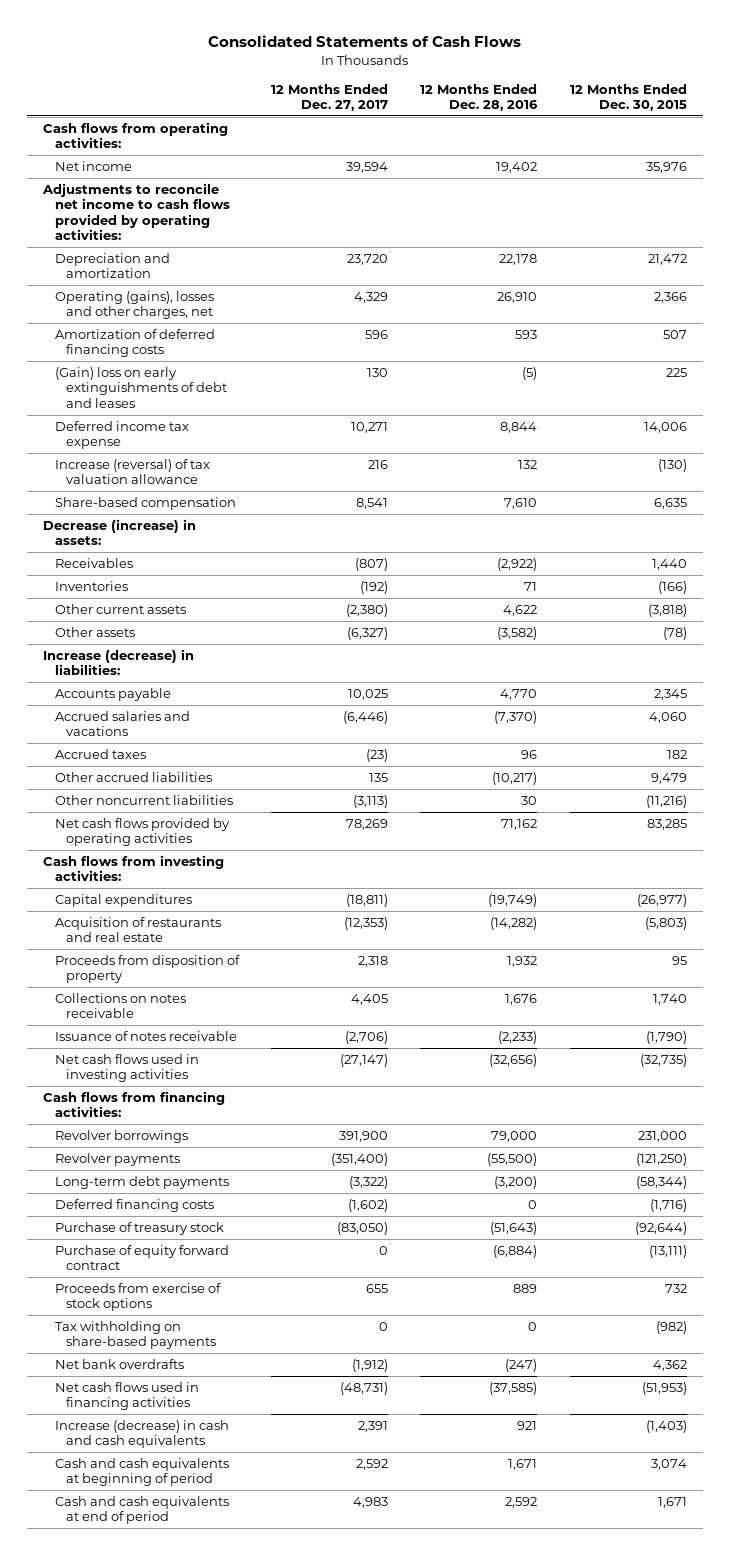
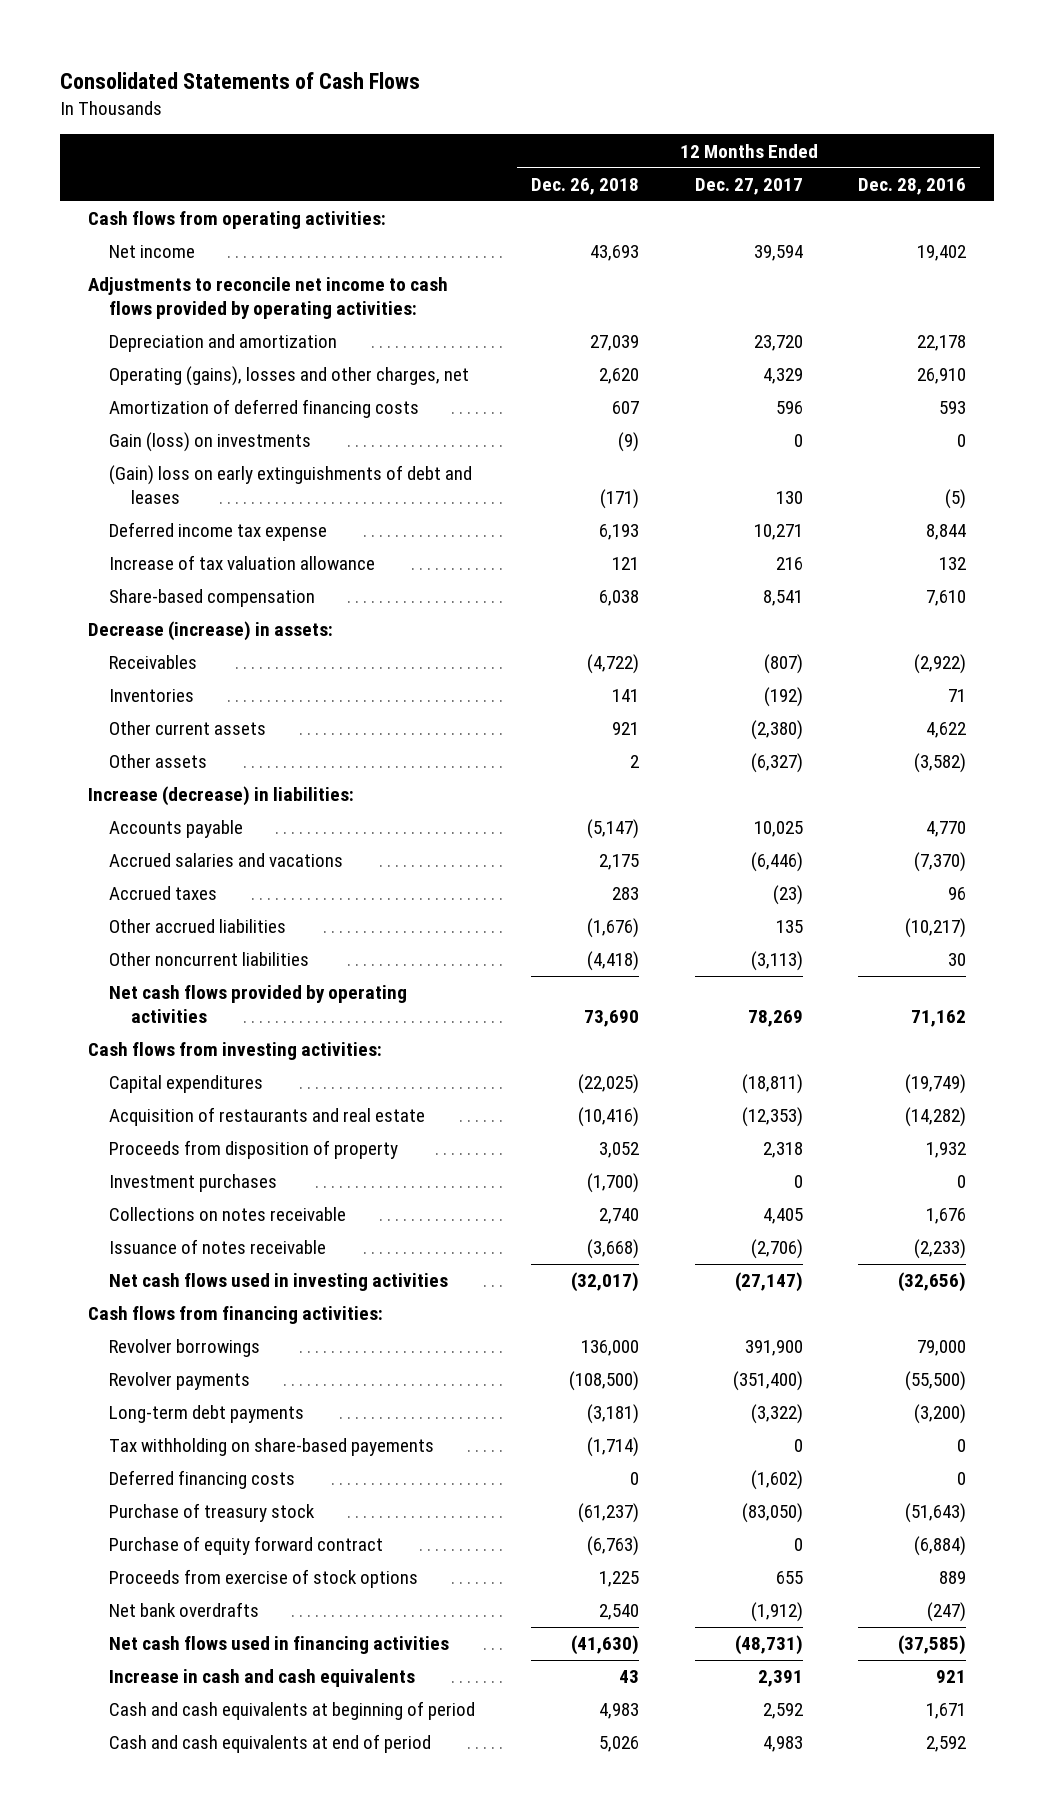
[569,83,687,112] 12 Months Ended Dec. 30, 2015 -> none
none -> [531,177,640,195] Dec. 26, 2018
none -> [109,432,312,453] Gain (loss) on investments
[54,458,210,485] Increase (reversal) of tax valuation allowance -> [109,555,376,571] Increase of tax valuation allowance
none -> [109,1174,278,1193] Investment purchases
none -> [109,1438,435,1457] Tax withholding on share-based payements
[54,1320,217,1350] Tax withholding on share-based payments -> none
[54,1419,229,1449] Increase (decrease) in cash and cash equivalents -> [109,1669,416,1688] Increase in cash and cash equivalents

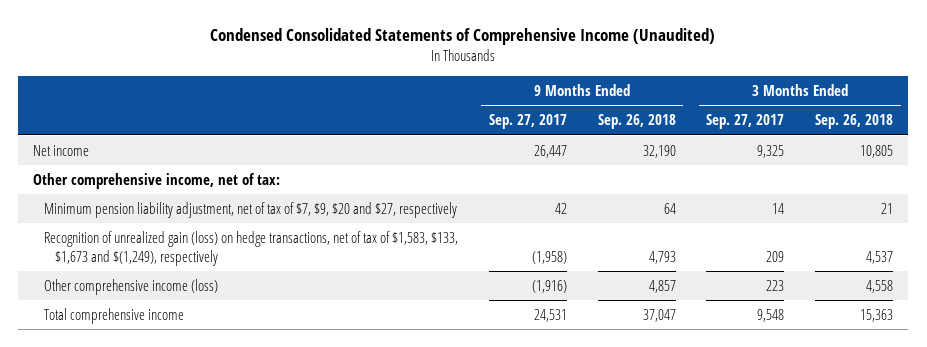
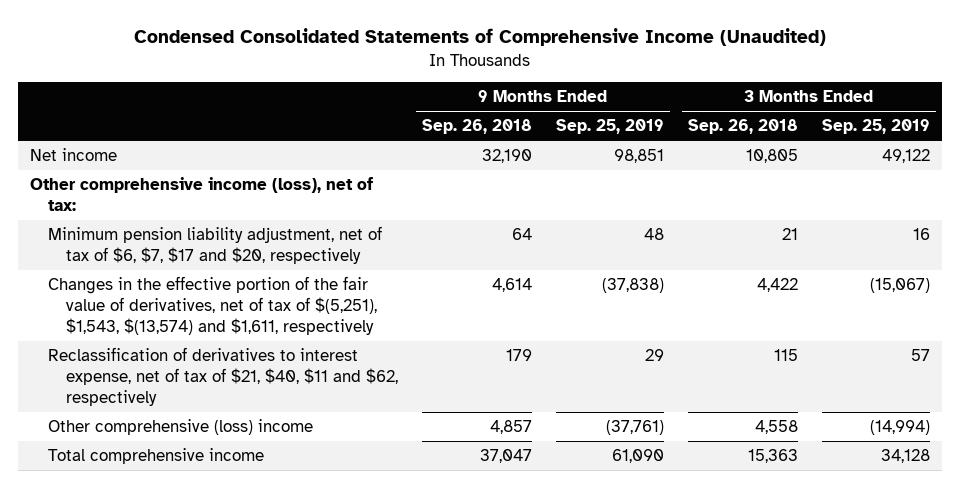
[489,114,568,130] Sep. 27, 2017 -> none
[706,114,785,130] Sep. 27, 2017 -> none
none -> [555,119,664,135] Sep. 25, 2019
none -> [821,119,930,135] Sep. 25, 2019
[44,230,459,266] Recognition of unrealized gain (loss) on hedge transactions, net of tax of $1,583, $133, $1,673 and $(1,249), respectively -> none
[33,172,281,189] Other comprehensive income, net of tax: -> [29,177,373,212] Other comprehensive income (loss), net of tax:
[44,201,458,218] Minimum pension liability adjustment, net of tax of $7, $9, $20 and $27, respectively -> [47,226,382,265] Minimum pension liability adjustment, net of tax of $6, $7, $17 and $20, respectively
none -> [47,276,377,336] Changes in the effective portion of the fair value of derivatives, net of tax of $(5,251), $1,543, $(13,574) and $1,611, respectively
none -> [47,347,398,407] Reclassification of derivatives to interest expense, net of tax of $21, $40, $11 and $62, respectively
[44,278,219,295] Other comprehensive income (loss) -> [47,419,313,436] Other comprehensive (loss) income

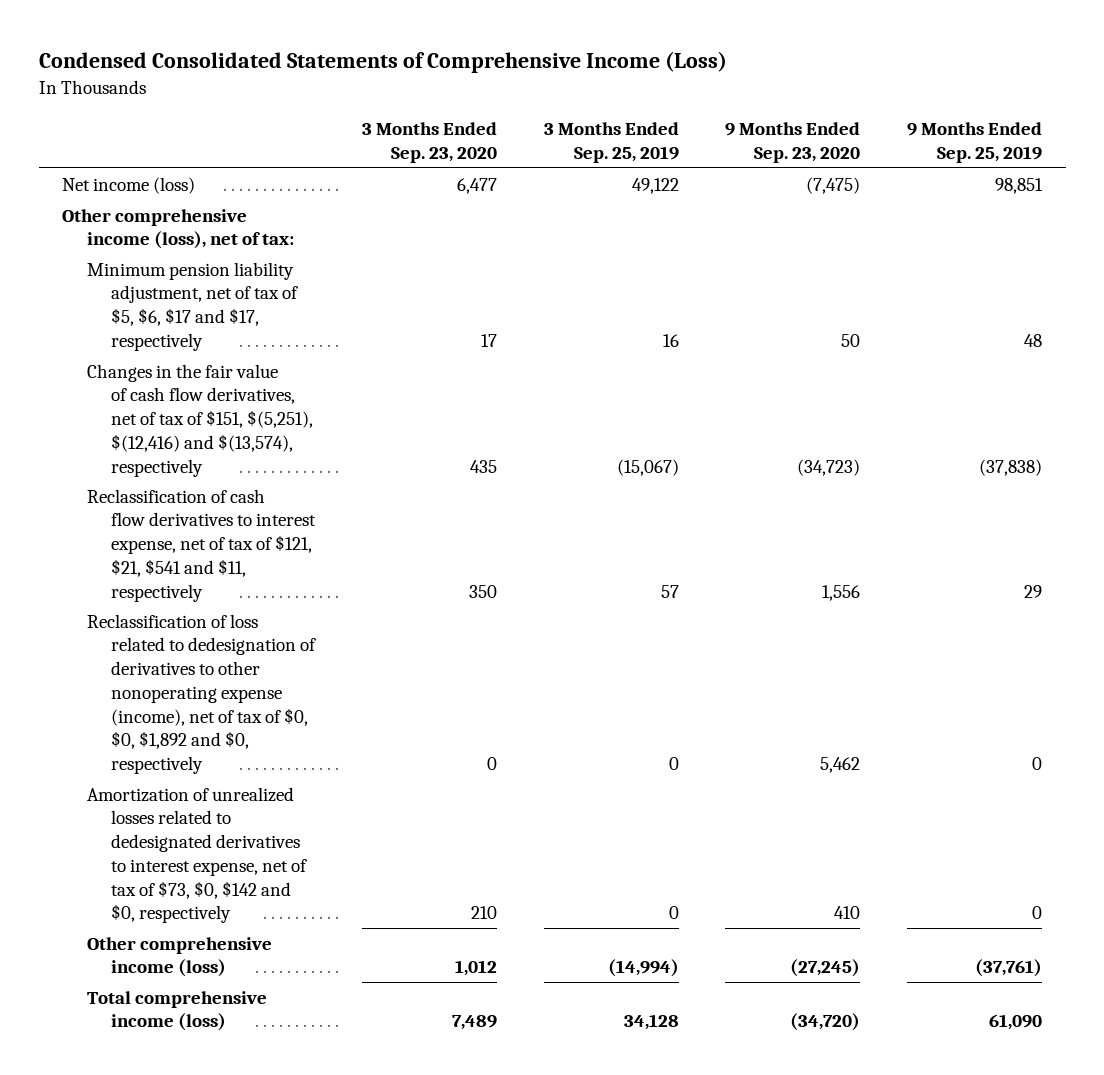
[133,28,826,47] Condensed Consolidated Statements of Comprehensive Income (Unaudited) -> [38,51,727,74] Condensed Consolidated Statements of Comprehensive Income (Loss)
[421,119,532,135] Sep. 26, 2018 -> none
[687,119,798,135] Sep. 26, 2018 -> none
none -> [362,122,498,164] 3 Months Ended Sep. 23, 2020
none -> [725,122,861,164] 9 Months Ended Sep. 23, 2020
[29,148,117,162] Net income -> [62,176,196,194] Net income (loss)
[47,226,382,265] Minimum pension liability adjustment, net of tax of $6, $7, $17 and $20, respectively -> [86,261,299,351] Minimum pension liability adjustment, net of tax of $5, $6, $17 and $17, respectively
[47,276,377,336] Changes in the effective portion of the fair value of derivatives, net of tax of $(5,251), $1,543, $(13,574) and $1,611, respectively -> [86,363,314,477] Changes in the fair value of cash flow derivatives, net of tax of $151, $(5,251), $(12,416) and $(13,574), respectively
[47,347,398,407] Reclassification of derivatives to interest expense, net of tax of $21, $40, $11 and $62, respectively -> [86,488,317,602] Reclassification of cash flow derivatives to interest expense, net of tax of $121, $21, $541 and $11, respectively
none -> [86,613,317,774] Reclassification of loss related to dedesignation of derivatives to other nonoperating expense (income), net of tax of $0, $0, $1,892 and $0, respectively
none -> [86,786,308,924] Amortization of unrealized losses related to dedesignated derivatives to interest expense, net of tax of $73, $0, $142 and $0, respectively
[47,419,313,436] Other comprehensive (loss) income -> [86,936,272,978] Other comprehensive income (loss)
[47,448,264,465] Total comprehensive income -> [86,990,267,1032] Total comprehensive income (loss)

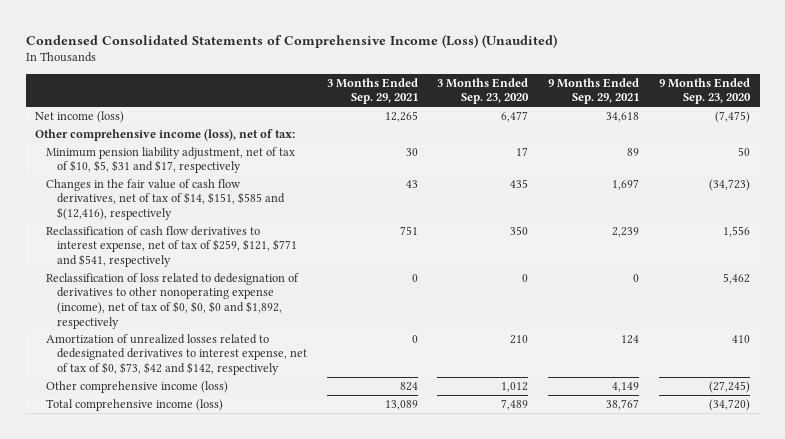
[38,51,727,74] Condensed Consolidated Statements of Comprehensive Income (Loss) -> [25,33,557,48] Condensed Consolidated Statements of Comprehensive Income (Loss) (Unaudited)
[543,122,679,164] 3 Months Ended Sep. 25, 2019 -> none
[907,122,1043,164] 9 Months Ended Sep. 25, 2019 -> none
none -> [326,77,418,105] 3 Months Ended Sep. 29, 2021
none -> [548,77,640,105] 9 Months Ended Sep. 29, 2021
[86,261,299,351] Minimum pension liability adjustment, net of tax of $5, $6, $17 and $17, respectively -> [46,146,296,174] Minimum pension liability adjustment, net of tax of $10, $5, $31 and $17, respectively
[86,363,314,477] Changes in the fair value of cash flow derivatives, net of tax of $151, $(5,251), $(12,416) and $(13,574), respectively -> [46,178,285,220] Changes in the fair value of cash flow derivatives, net of tax of $14, $151, $585 and $(12,416), respectively
[86,488,317,602] Reclassification of cash flow derivatives to interest expense, net of tax of $121, $21, $541 and $11, respectively -> [46,225,297,267] Reclassification of cash flow derivatives to interest expense, net of tax of $259, $121, $771 and $541, respectively
[86,613,317,774] Reclassification of loss related to dedesignation of derivatives to other nonoperating expense (income), net of tax of $0, $0, $1,892 and $0, respectively -> [46,272,300,329] Reclassification of loss related to dedesignation of derivatives to other nonoperating expense (income), net of tax of $0, $0, $0 and $1,892, respectively
[86,786,308,924] Amortization of unrealized losses related to dedesignated derivatives to interest expense, net of tax of $73, $0, $142 and $0, respectively -> [46,333,307,375] Amortization of unrealized losses related to dedesignated derivatives to interest expense, net of tax of $0, $73, $42 and $142, respectively

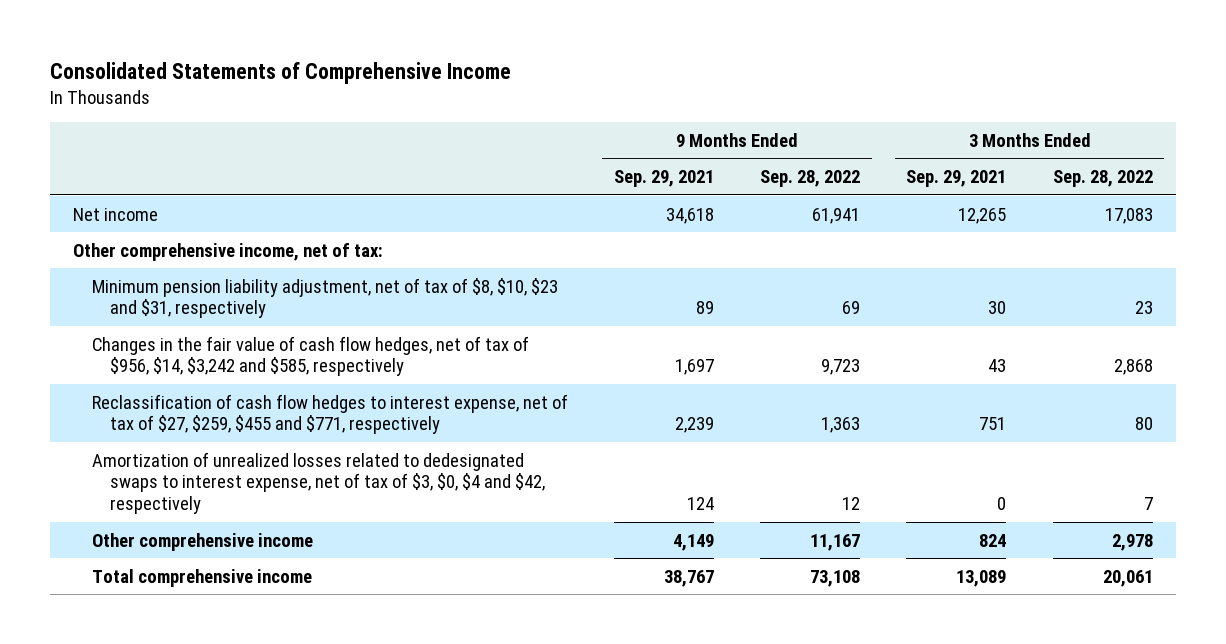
[25,33,557,48] Condensed Consolidated Statements of Comprehensive Income (Loss) (Unaudited) -> [50,61,512,84] Consolidated Statements of Comprehensive Income
[437,77,530,105] 3 Months Ended Sep. 23, 2020 -> none
[658,77,751,105] 9 Months Ended Sep. 23, 2020 -> none
none -> [760,170,861,188] Sep. 28, 2022
none -> [1052,170,1153,188] Sep. 28, 2022
[46,272,300,329] Reclassification of loss related to dedesignation of derivatives to other nonoperating expense (income), net of tax of $0, $0, $0 and $1,892, respectively -> none
[35,110,125,123] Net income (loss) -> [73,207,159,221] Net income
[35,128,296,141] Other comprehensive income (loss), net of tax: -> [73,242,384,261] Other comprehensive income, net of tax:
[46,146,296,174] Minimum pension liability adjustment, net of tax of $10, $5, $31 and $17, respectively -> [91,277,558,319] Minimum pension liability adjustment, net of tax of $8, $10, $23 and $31, respectively
[46,178,285,220] Changes in the fair value of cash flow derivatives, net of tax of $14, $151, $585 and $(12,416), respectively -> [91,335,529,377] Changes in the fair value of cash flow hedges, net of tax of $956, $14, $3,242 and $585, respectively
[46,225,297,267] Reclassification of cash flow derivatives to interest expense, net of tax of $259, $121, $771 and $541, respectively -> [91,393,568,435] Reclassification of cash flow hedges to interest expense, net of tax of $27, $259, $455 and $771, respectively
[46,333,307,375] Amortization of unrealized losses related to dedesignated derivatives to interest expense, net of tax of $0, $73, $42 and $142, respectively -> [91,451,545,514] Amortization of unrealized losses related to dedesignated swaps to interest expense, net of tax of $3, $0, $4 and $42, respectively
[46,380,229,393] Other comprehensive income (loss) -> [91,532,313,551] Other comprehensive income
[46,398,224,411] Total comprehensive income (loss) -> [91,568,312,587] Total comprehensive income

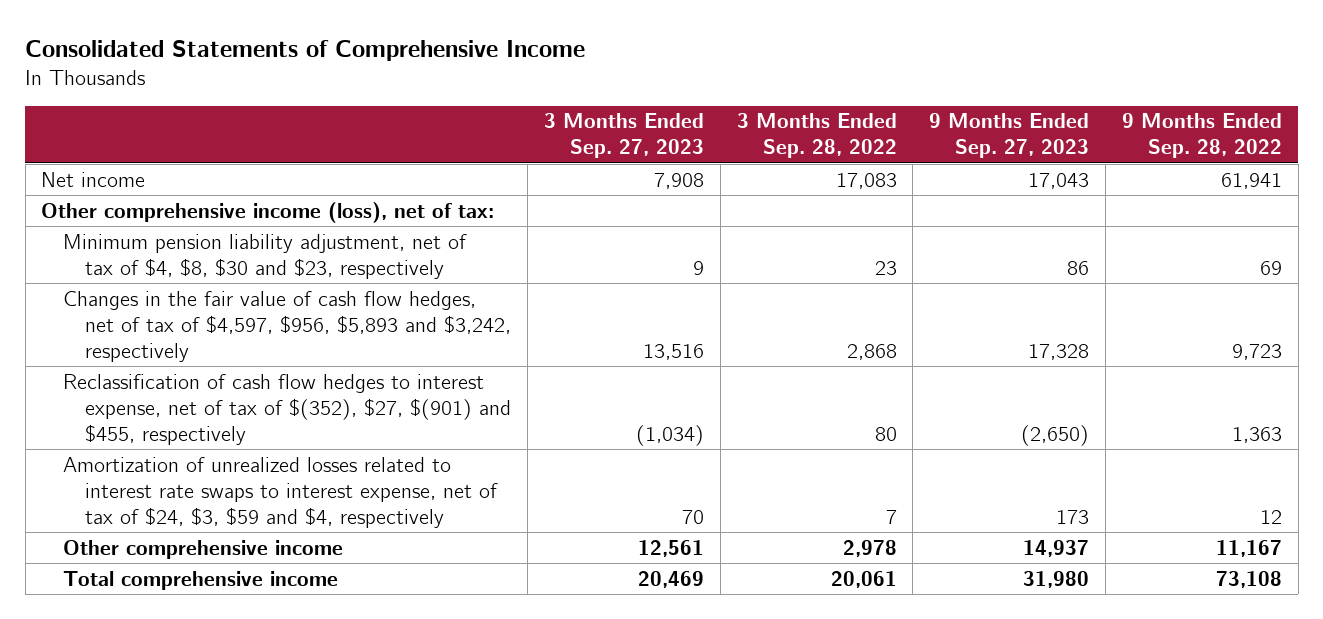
[613,170,714,188] Sep. 29, 2021 -> none
[906,170,1007,188] Sep. 29, 2021 -> none
none -> [543,113,704,159] 3 Months Ended Sep. 27, 2023
none -> [929,113,1090,159] 9 Months Ended Sep. 27, 2023
[73,242,384,261] Other comprehensive income, net of tax: -> [41,201,495,223] Other comprehensive income (loss), net of tax:
[91,277,558,319] Minimum pension liability adjustment, net of tax of $8, $10, $23 and $31, respectively -> [63,233,468,279] Minimum pension liability adjustment, net of tax of $4, $8, $30 and $23, respectively
[91,335,529,377] Changes in the fair value of cash flow hedges, net of tax of $956, $14, $3,242 and $585, respectively -> [63,290,512,362] Changes in the fair value of cash flow hedges, net of tax of $4,597, $956, $5,893 and $3,242, respectively
[91,393,568,435] Reclassification of cash flow hedges to interest expense, net of tax of $27, $259, $455 and $771, respectively -> [63,373,512,445] Reclassification of cash flow hedges to interest expense, net of tax of $(352), $27, $(901) and $455, respectively
[91,451,545,514] Amortization of unrealized losses related to dedesignated swaps to interest expense, net of tax of $3, $0, $4 and $42, respectively -> [63,456,499,528] Amortization of unrealized losses related to interest rate swaps to interest expense, net of tax of $24, $3, $59 and $4, respectively

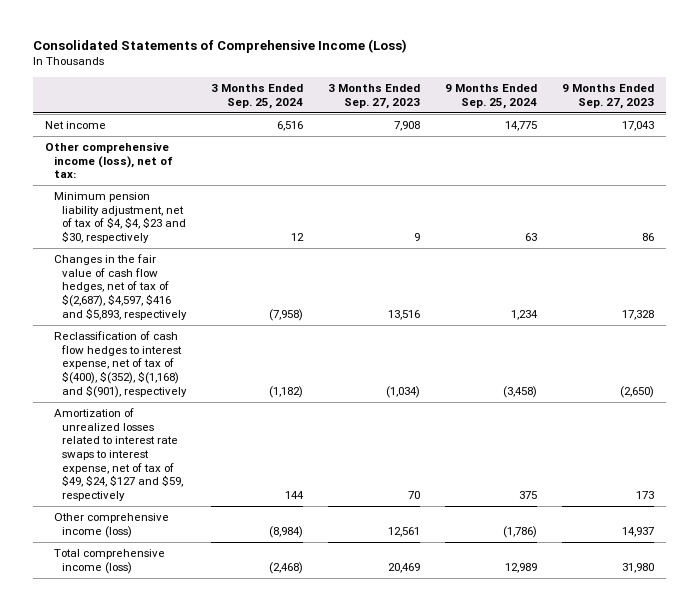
[25,40,586,62] Consolidated Statements of Comprehensive Income -> [32,39,407,54] Consolidated Statements of Comprehensive Income (Loss)
[736,113,897,159] 3 Months Ended Sep. 28, 2022 -> none
[1121,113,1282,159] 9 Months Ended Sep. 28, 2022 -> none
none -> [211,83,304,109] 3 Months Ended Sep. 25, 2024
none -> [444,83,537,109] 9 Months Ended Sep. 25, 2024
[63,233,468,279] Minimum pension liability adjustment, net of tax of $4, $8, $30 and $23, respectively -> [53,192,187,243] Minimum pension liability adjustment, net of tax of $4, $4, $23 and $30, respectively
[63,290,512,362] Changes in the fair value of cash flow hedges, net of tax of $4,597, $956, $5,893 and $3,242, respectively -> [53,254,188,320] Changes in the fair value of cash flow hedges, net of tax of $(2,687), $4,597, $416 and $5,893, respectively
[63,373,512,445] Reclassification of cash flow hedges to interest expense, net of tax of $(352), $27, $(901) and $455, respectively -> [53,331,188,398] Reclassification of cash flow hedges to interest expense, net of tax of $(400), $(352), $(1,168) and $(901), respectively
[63,456,499,528] Amortization of unrealized losses related to interest rate swaps to interest expense, net of tax of $24, $3, $59 and $4, respectively -> [53,408,184,501] Amortization of unrealized losses related to interest rate swaps to interest expense, net of tax of $49, $24, $127 and $59, respectively
[63,539,344,559] Other comprehensive income -> [53,513,169,538] Other comprehensive income (loss)
[63,570,339,590] Total comprehensive income -> [53,549,165,574] Total comprehensive income (loss)

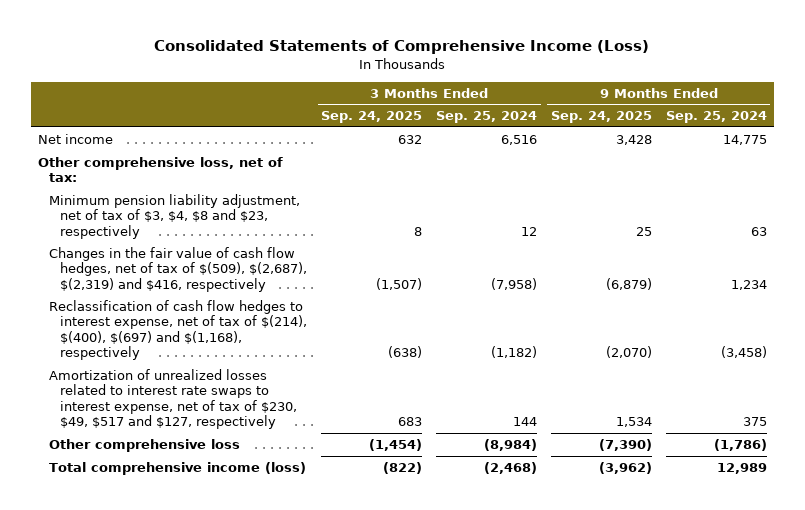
[327,83,420,109] 3 Months Ended Sep. 27, 2023 -> none
[561,83,654,109] 9 Months Ended Sep. 27, 2023 -> none
none -> [321,111,423,124] Sep. 24, 2025
none -> [550,111,652,124] Sep. 24, 2025
[44,142,173,179] Other comprehensive income (loss), net of tax: -> [37,157,283,183] Other comprehensive loss, net of tax:
[53,192,187,243] Minimum pension liability adjustment, net of tax of $4, $4, $23 and $30, respectively -> [49,194,301,239] Minimum pension liability adjustment, net of tax of $3, $4, $8 and $23, respectively
[53,254,188,320] Changes in the fair value of cash flow hedges, net of tax of $(2,687), $4,597, $416 and $5,893, respectively -> [49,247,308,292] Changes in the fair value of cash flow hedges, net of tax of $(509), $(2,687), $(2,319) and $416, respectively
[53,331,188,398] Reclassification of cash flow hedges to interest expense, net of tax of $(400), $(352), $(1,168) and $(901), respectively -> [49,300,308,361] Reclassification of cash flow hedges to interest expense, net of tax of $(214), $(400), $(697) and $(1,168), respectively
[53,408,184,501] Amortization of unrealized losses related to interest rate swaps to interest expense, net of tax of $49, $24, $127 and $59, respectively -> [49,369,298,430] Amortization of unrealized losses related to interest rate swaps to interest expense, net of tax of $230, $49, $517 and $127, respectively
[53,513,169,538] Other comprehensive income (loss) -> [49,439,241,453] Other comprehensive loss

